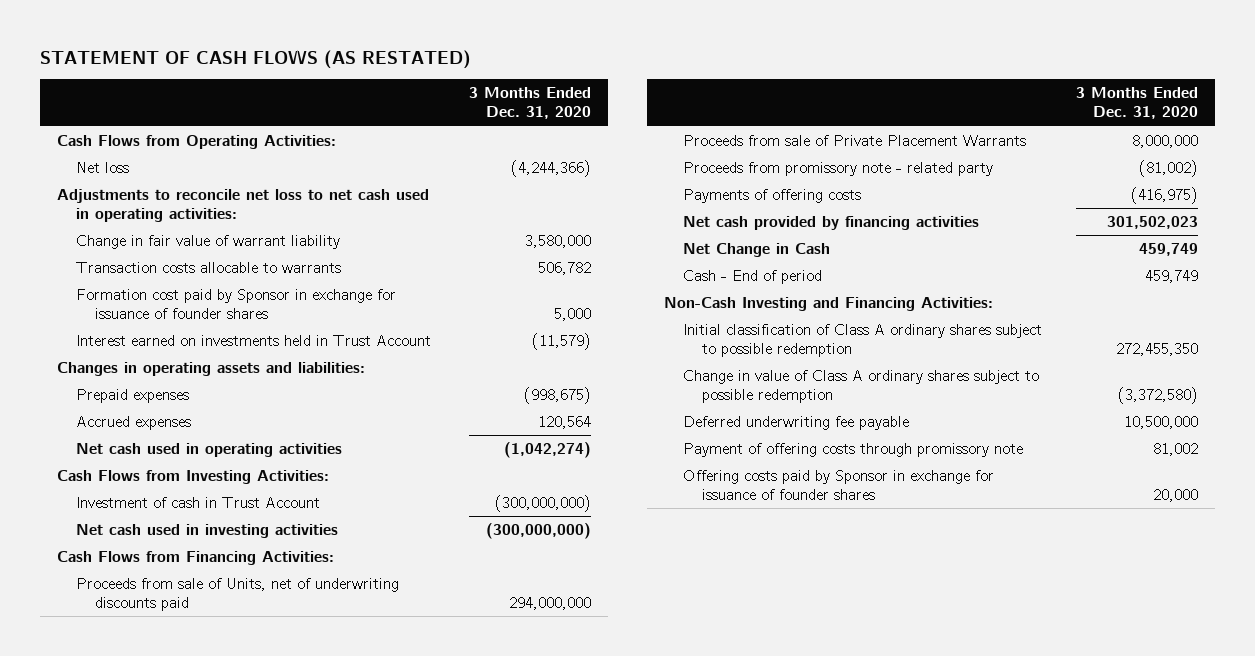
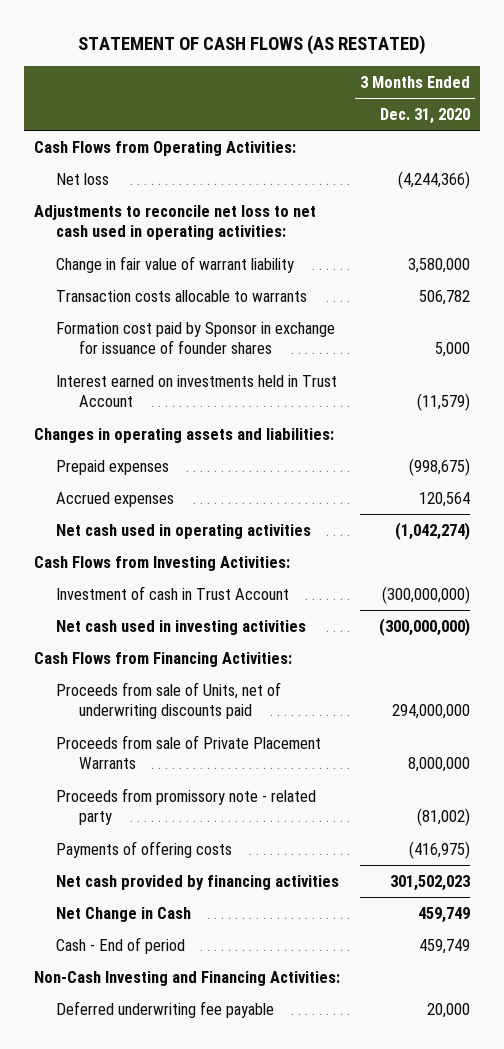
[682,323,1042,358] Initial classification of Class A ordinary shares subject to possible redemption -> none
[682,369,1039,404] Change in value of Class A ordinary shares subject to possible redemption -> none
[682,442,1023,457] Payment of offering costs through promissory note -> none
[682,469,994,501] Offering costs paid by Sponsor in exchange for issuance of founder shares -> none
[1123,415,1198,429] 10,500,000 -> [426,1002,470,1018] 20,000

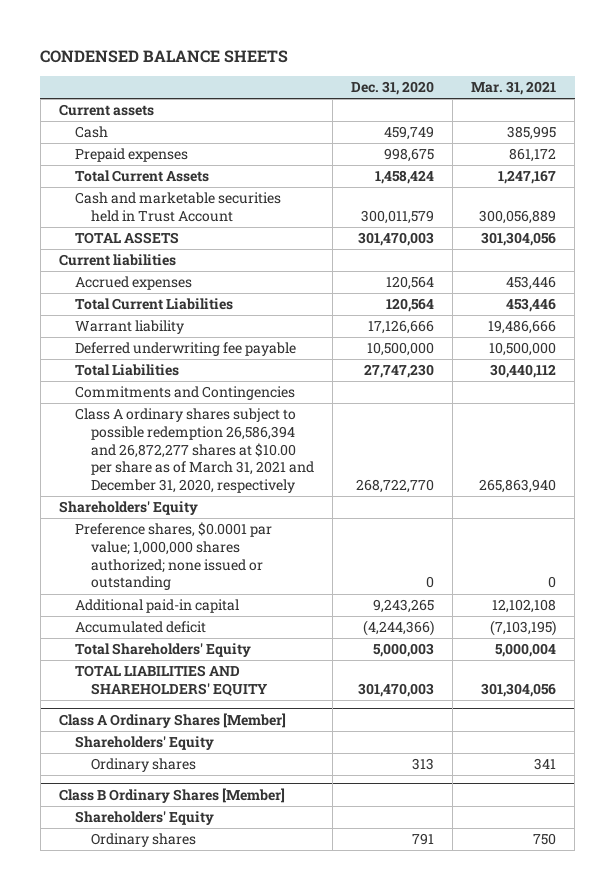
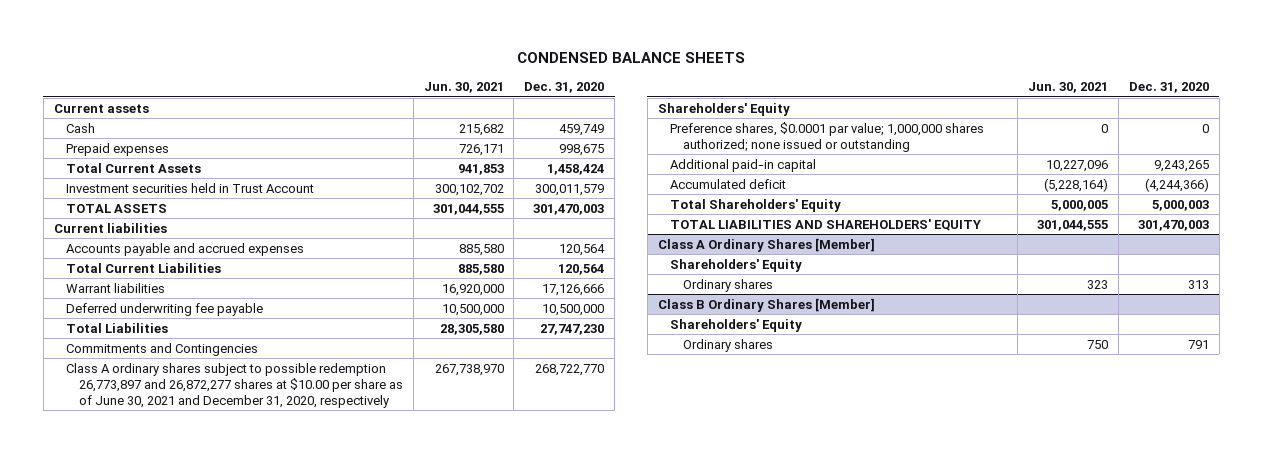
[471,81,557,96] Mar. 31, 2021 -> none
none -> [423,81,504,93] Jun. 30, 2021
[74,192,281,223] Cash and marketable securities held in Trust Account -> [66,182,315,193] Investment securities held in Trust Account
[74,276,192,291] Accrued expenses -> [66,242,305,256] Accounts payable and accrued expenses
[74,320,184,335] Warrant liability -> [66,282,166,293] Warrant liabilities
[74,408,314,494] Class A ordinary shares subject to possible redemption 26,586,394 and 26,872,277 shares at $10.00 per share as of March 31, 2021 and December 31, 2020, respectively -> [66,362,403,408] Class A ordinary shares subject to possible redemption 26,773,897 and 26,872,277 shares at $10.00 per share as of June 30, 2021 and December 31, 2020, respectively

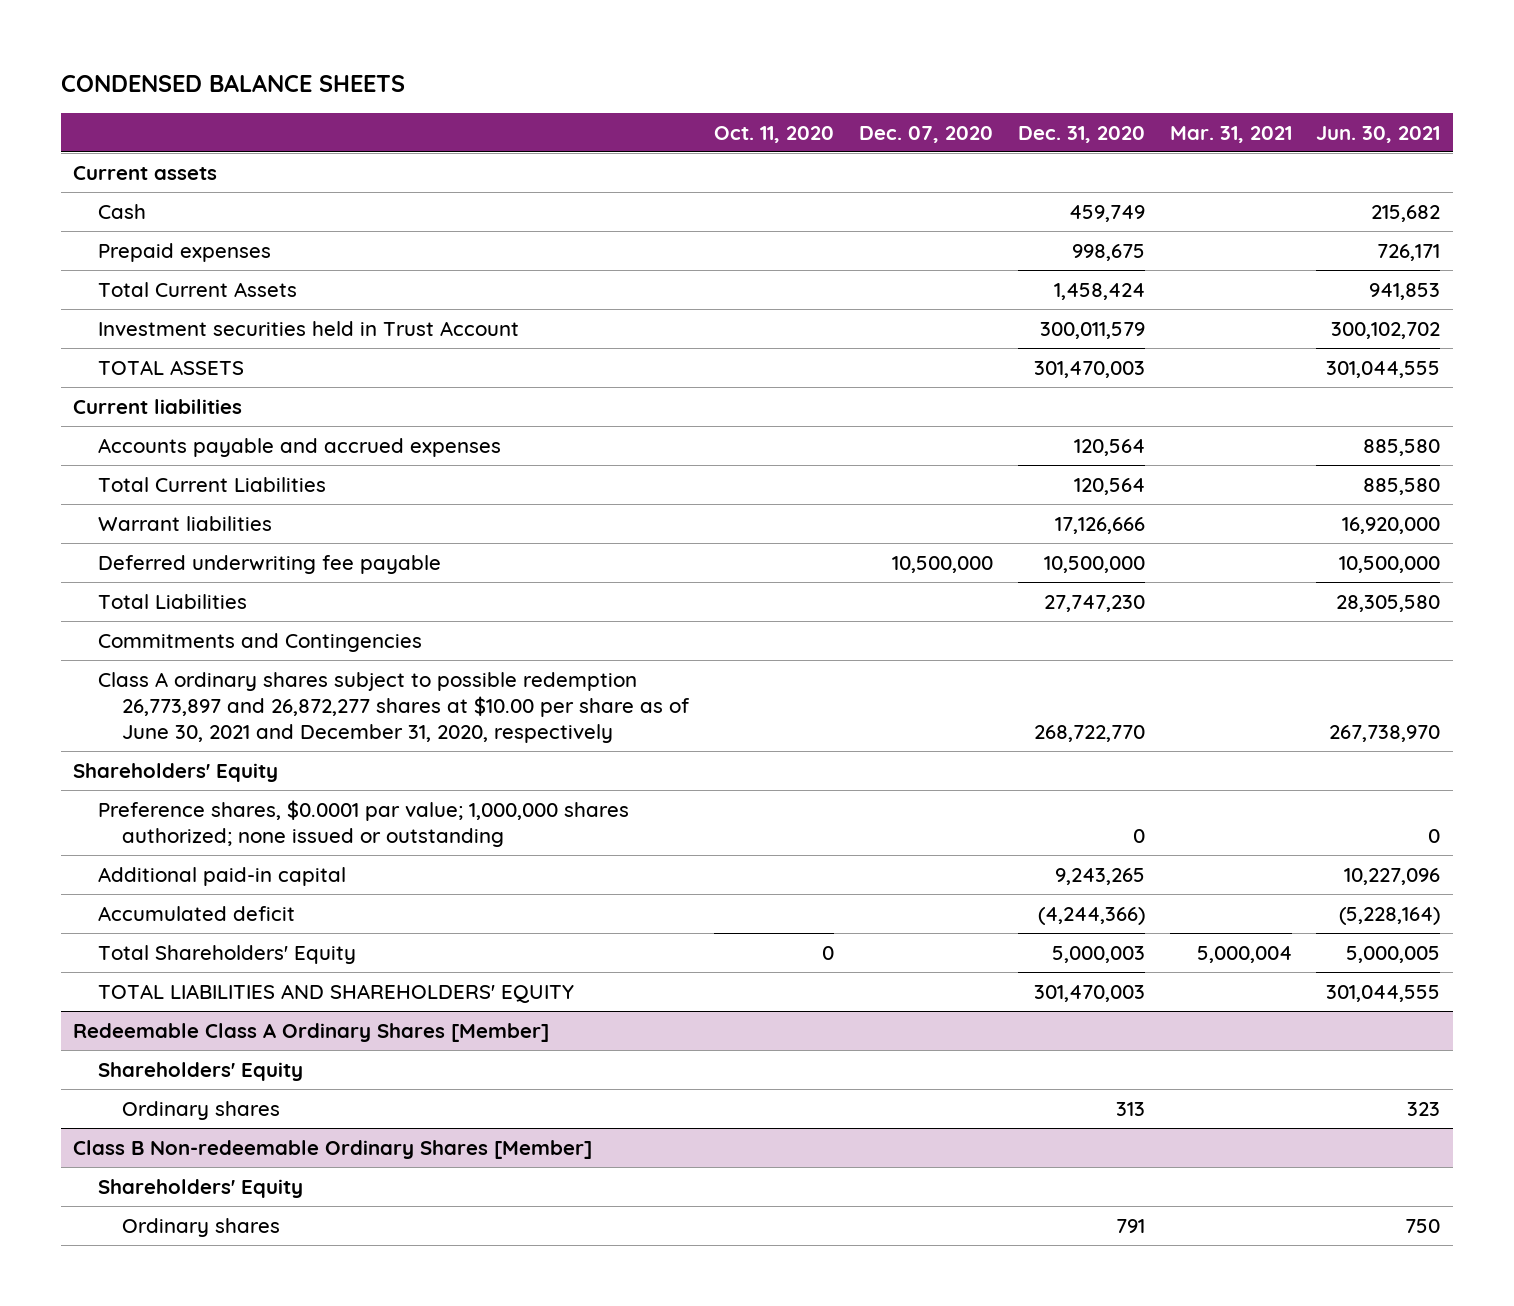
none -> [714,125,835,143] Oct. 11, 2020
none -> [858,125,993,143] Dec. 07, 2020
none -> [1169,125,1292,143] Mar. 31, 2021
[657,237,875,252] Class A Ordinary Shares [Member] -> [73,1022,550,1042] Redeemable Class A Ordinary Shares [Member]
[657,297,875,312] Class B Ordinary Shares [Member] -> [73,1139,593,1159] Class B Non-redeemable Ordinary Shares [Member]

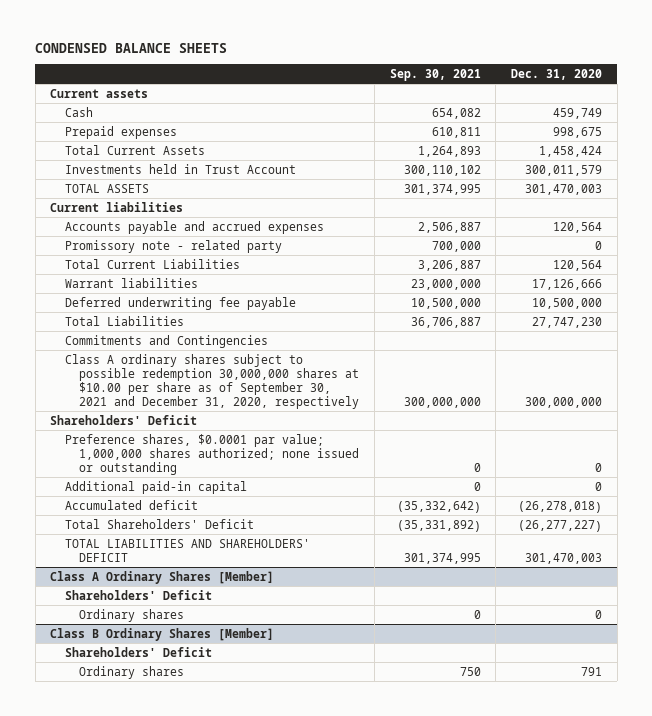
[714,125,835,143] Oct. 11, 2020 -> none
[858,125,993,143] Dec. 07, 2020 -> none
[1169,125,1292,143] Mar. 31, 2021 -> none
[1316,125,1441,143] Jun. 30, 2021 -> none
none -> [389,68,481,81] Sep. 30, 2021
[97,320,519,336] Investment securities held in Trust Account -> [64,163,296,174] Investments held in Trust Account
none -> [64,239,282,253] Promissory note - related party
[97,671,691,743] Class A ordinary shares subject to possible redemption 26,773,897 and 26,872,277 shares at $10.00 per share as of June 30, 2021 and December 31, 2020, respectively -> [64,353,360,409] Class A ordinary shares subject to possible redemption 30,000,000 shares at $10.00 per share as of September 30, 2021 and December 31, 2020, respectively
[1033,724,1145,742] 268,722,770 -> [525,396,603,408] 300,000,000
[73,762,279,782] Shareholders' Equity -> [50,414,198,425] Shareholders' Deficit
[1054,867,1145,885] 9,243,265 -> [595,481,603,491] 0
[1037,906,1145,925] (4,244,366) -> [518,500,603,513] (26,278,018)
[97,944,356,964] Total Shareholders' Equity -> [64,518,254,529] Total Shareholders' Deficit
[1051,945,1145,963] 5,000,003 -> [518,519,603,532] (26,277,227)
[97,983,574,1003] TOTAL LIABILITIES AND SHAREHOLDERS' EQUITY -> [64,538,310,562] TOTAL LIABILITIES AND SHAREHOLDERS' DEFICIT
[73,1022,550,1042] Redeemable Class A Ordinary Shares [Member] -> [50,570,275,584] Class A Ordinary Shares [Member]
[97,1061,303,1081] Shareholders' Equity -> [64,589,212,600] Shareholders' Deficit
[1115,1101,1145,1116] 313 -> [595,609,603,619] 0
[73,1139,593,1159] Class B Non-redeemable Ordinary Shares [Member] -> [50,627,275,641] Class B Ordinary Shares [Member]
[97,1178,303,1198] Shareholders' Equity -> [64,646,212,657] Shareholders' Deficit

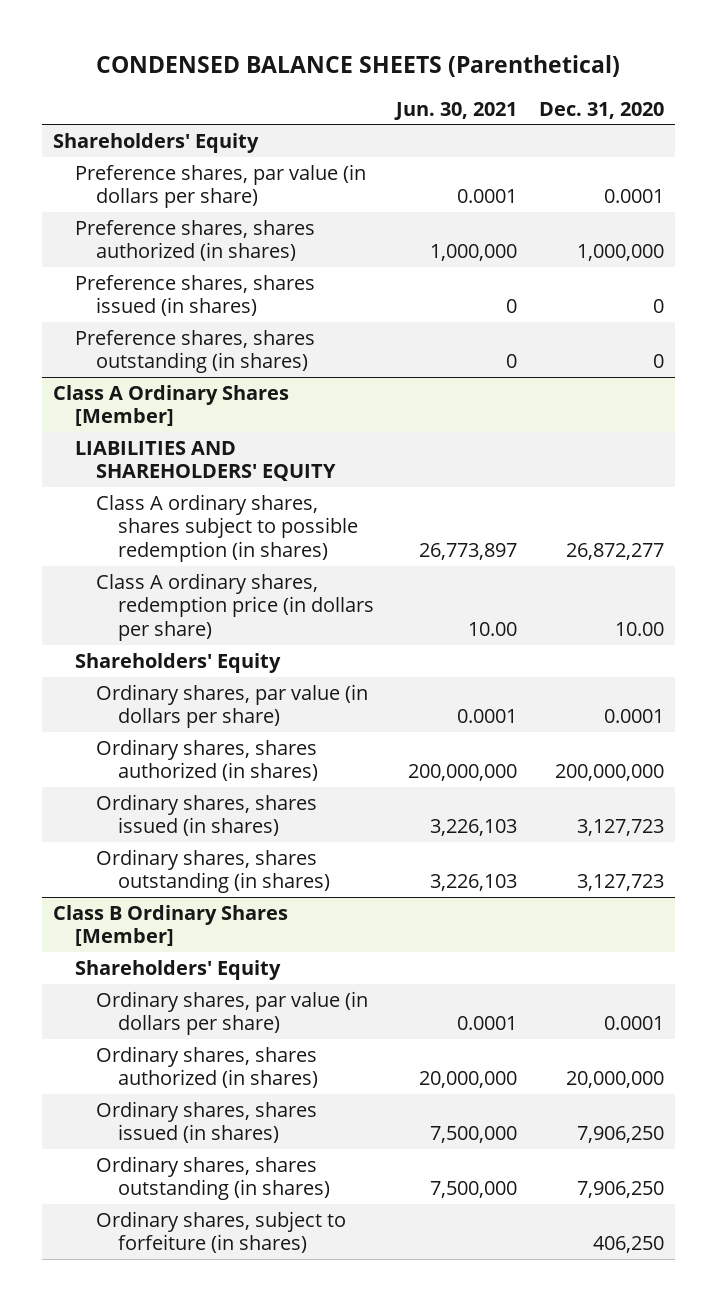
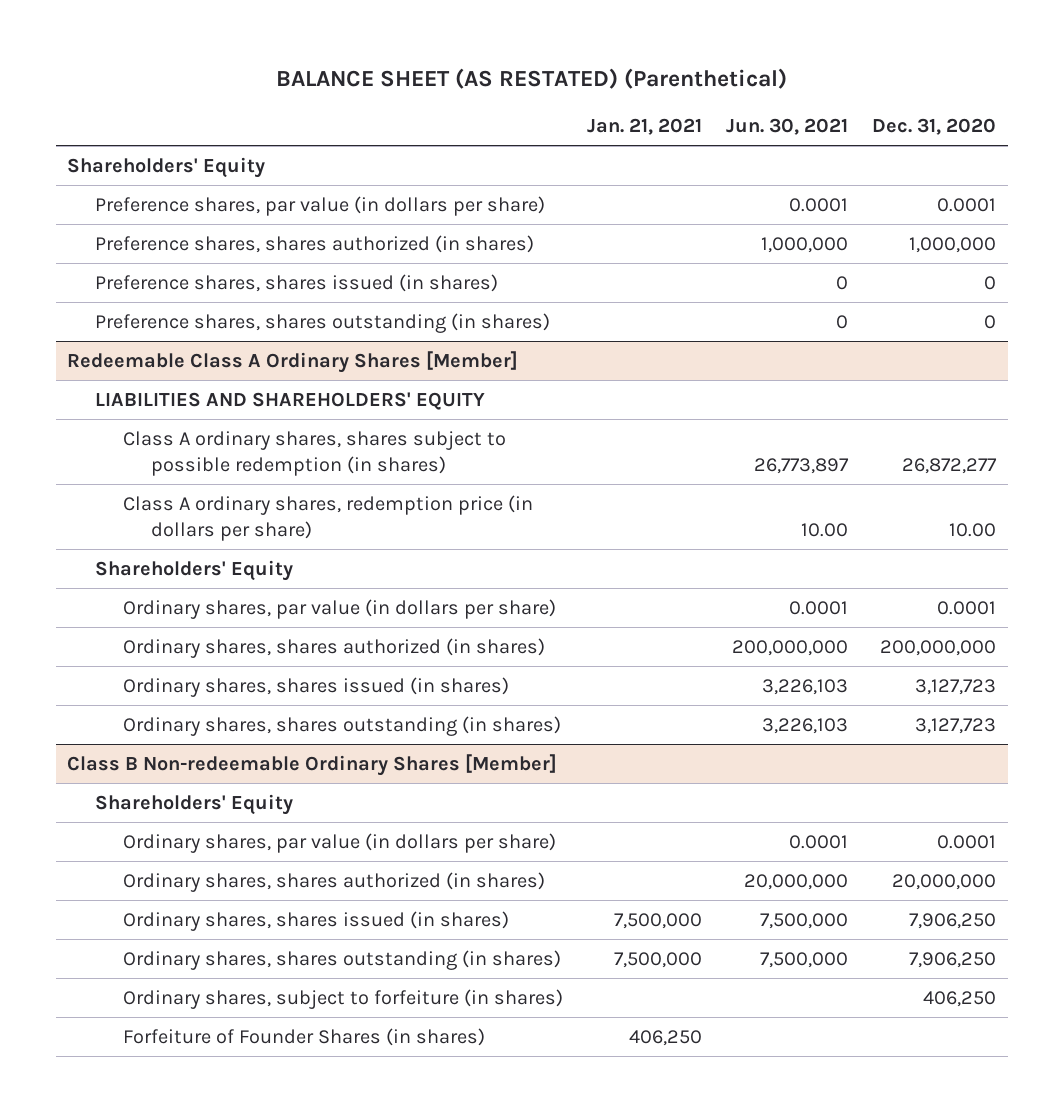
[96,54,621,77] CONDENSED BALANCE SHEETS (Parenthetical) -> [275,68,787,90] BALANCE SHEET (AS RESTATED) (Parenthetical)
none -> [586,118,702,136] Jan. 21, 2021
[53,384,290,427] Class A Ordinary Shares [Member] -> [67,350,519,373] Redeemable Class A Ordinary Shares [Member]
[53,904,289,947] Class B Ordinary Shares [Member] -> [67,753,558,776] Class B Non-redeemable Ordinary Shares [Member]
none -> [123,1027,486,1046] Forfeiture of Founder Shares (in shares)

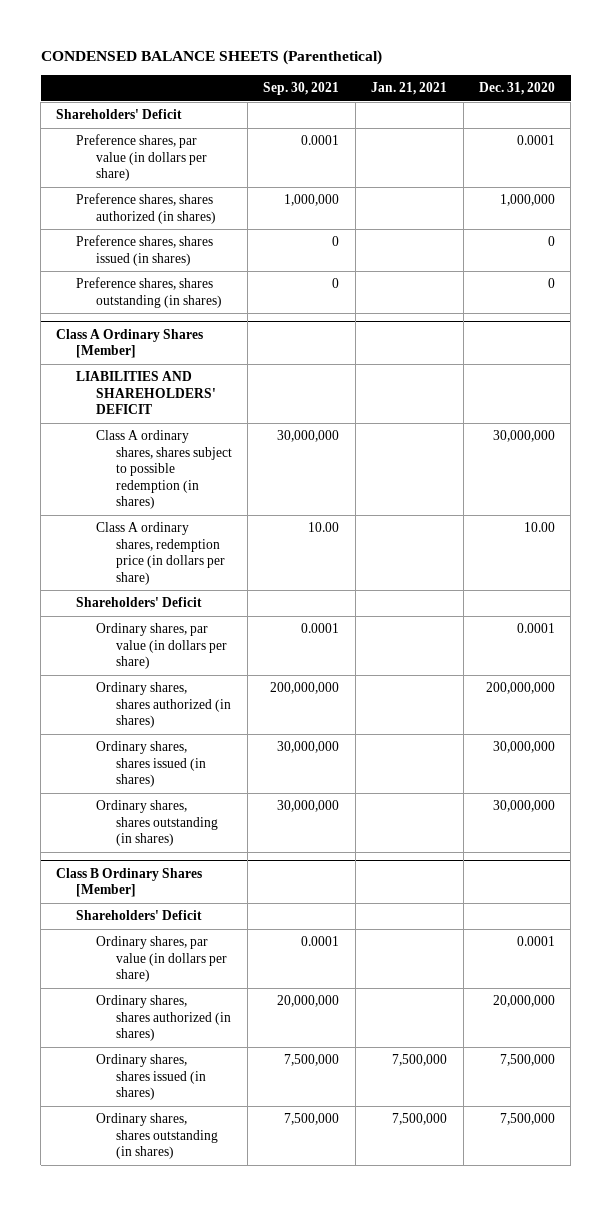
[275,68,787,90] BALANCE SHEET (AS RESTATED) (Parenthetical) -> [40,50,382,66] CONDENSED BALANCE SHEETS (Parenthetical)
[725,118,848,136] Jun. 30, 2021 -> none
none -> [263,82,340,96] Sep. 30, 2021
[67,156,266,178] Shareholders' Equity -> [56,109,183,120] Shareholders' Deficit
[67,350,519,373] Redeemable Class A Ordinary Shares [Member] -> [56,328,204,359] Class A Ordinary Shares [Member]
[95,391,486,410] LIABILITIES AND SHAREHOLDERS' EQUITY -> [76,371,216,415] LIABILITIES AND SHAREHOLDERS' DEFICIT
[901,457,997,474] 26,872,277 -> [493,430,556,443] 30,000,000
[95,559,294,581] Shareholders' Equity -> [76,597,203,608] Shareholders' Deficit
[914,678,996,695] 3,127,723 -> [493,741,556,754] 30,000,000
[914,717,996,734] 3,127,723 -> [493,800,556,813] 30,000,000
[67,753,558,776] Class B Non-redeemable Ordinary Shares [Member] -> [56,867,203,898] Class B Ordinary Shares [Member]
[95,793,294,815] Shareholders' Equity -> [76,910,203,921] Shareholders' Deficit
[123,988,564,1009] Ordinary shares, subject to forfeiture (in shares) -> none
[123,1027,486,1046] Forfeiture of Founder Shares (in shares) -> none
[908,912,996,929] 7,906,250 -> [500,1054,556,1067] 7,500,000
[908,951,996,968] 7,906,250 -> [500,1113,556,1126] 7,500,000

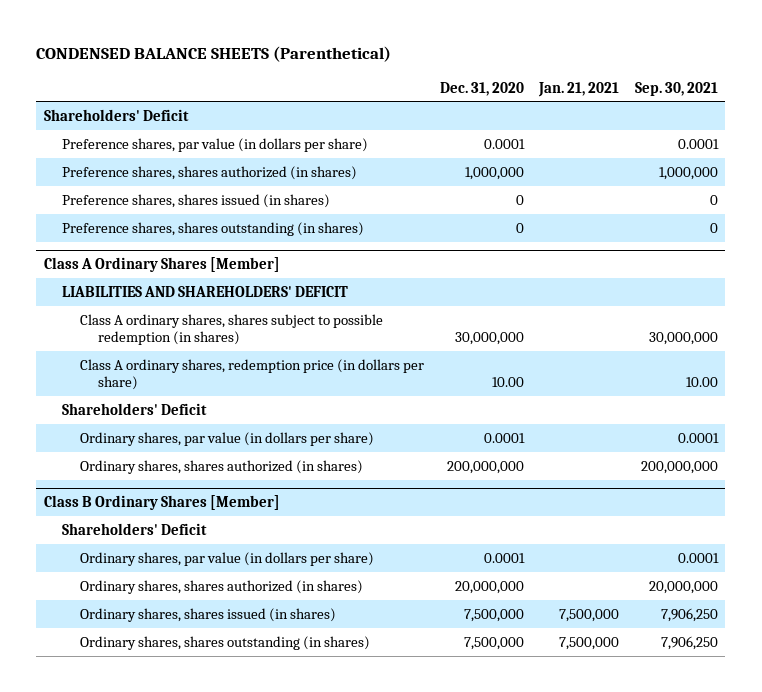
[95,741,206,788] Ordinary shares, shares issued (in shares) -> none
[95,800,218,847] Ordinary shares, shares outstanding (in shares) -> none
[284,1054,340,1067] 7,500,000 -> [660,607,718,622] 7,906,250
[284,1113,340,1126] 7,500,000 -> [660,635,718,650] 7,906,250

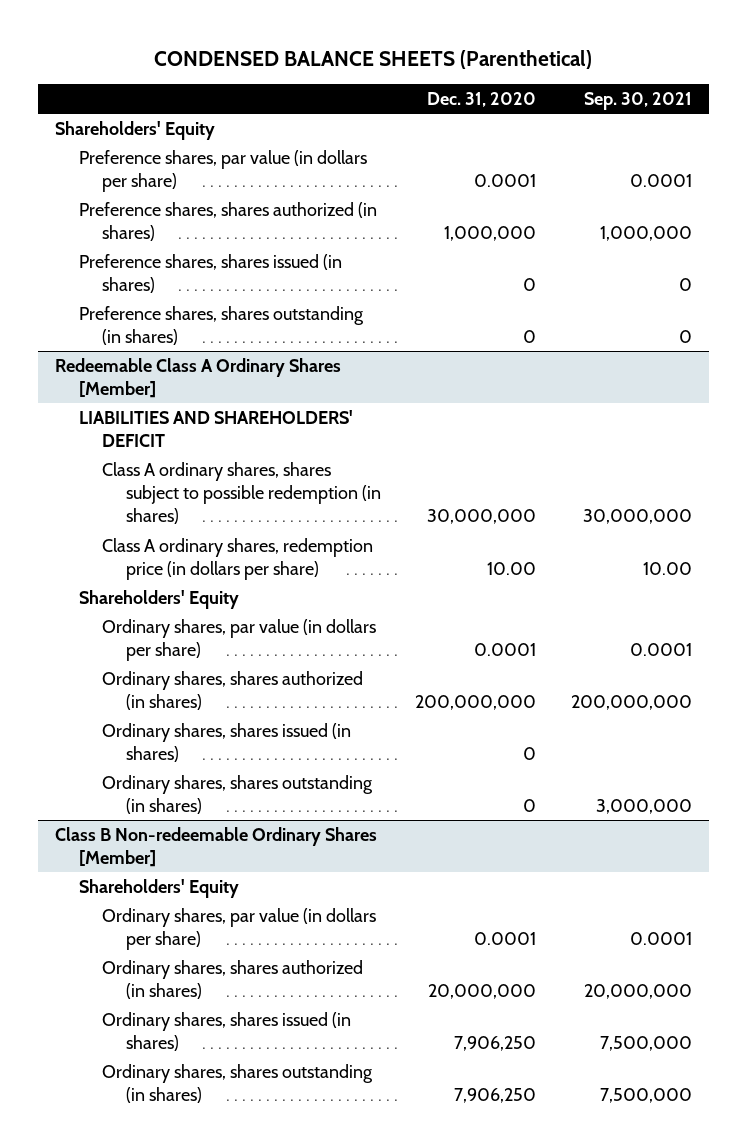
[538,81,620,97] Jan. 21, 2021 -> none
[44,108,190,121] Shareholders' Deficit -> [55,120,216,140] Shareholders' Equity
[44,257,281,273] Class A Ordinary Shares [Member] -> [55,357,342,399] Redeemable Class A Ordinary Shares [Member]
[62,402,208,415] Shareholders' Deficit -> [78,589,239,609] Shareholders' Equity
none -> [102,722,352,763] Ordinary shares, shares issued (in shares)
none -> [102,774,374,815] Ordinary shares, shares outstanding (in shares)
[44,495,281,511] Class B Ordinary Shares [Member] -> [55,826,378,868] Class B Non-redeemable Ordinary Shares [Member]
[62,522,208,535] Shareholders' Deficit -> [78,878,239,898] Shareholders' Equity
[463,608,524,622] 7,500,000 -> [454,1036,537,1052] 7,906,250
[660,607,718,622] 7,906,250 -> [599,1036,692,1052] 7,500,000
[463,636,524,650] 7,500,000 -> [454,1088,537,1104] 7,906,250
[660,635,718,650] 7,906,250 -> [599,1088,692,1104] 7,500,000

